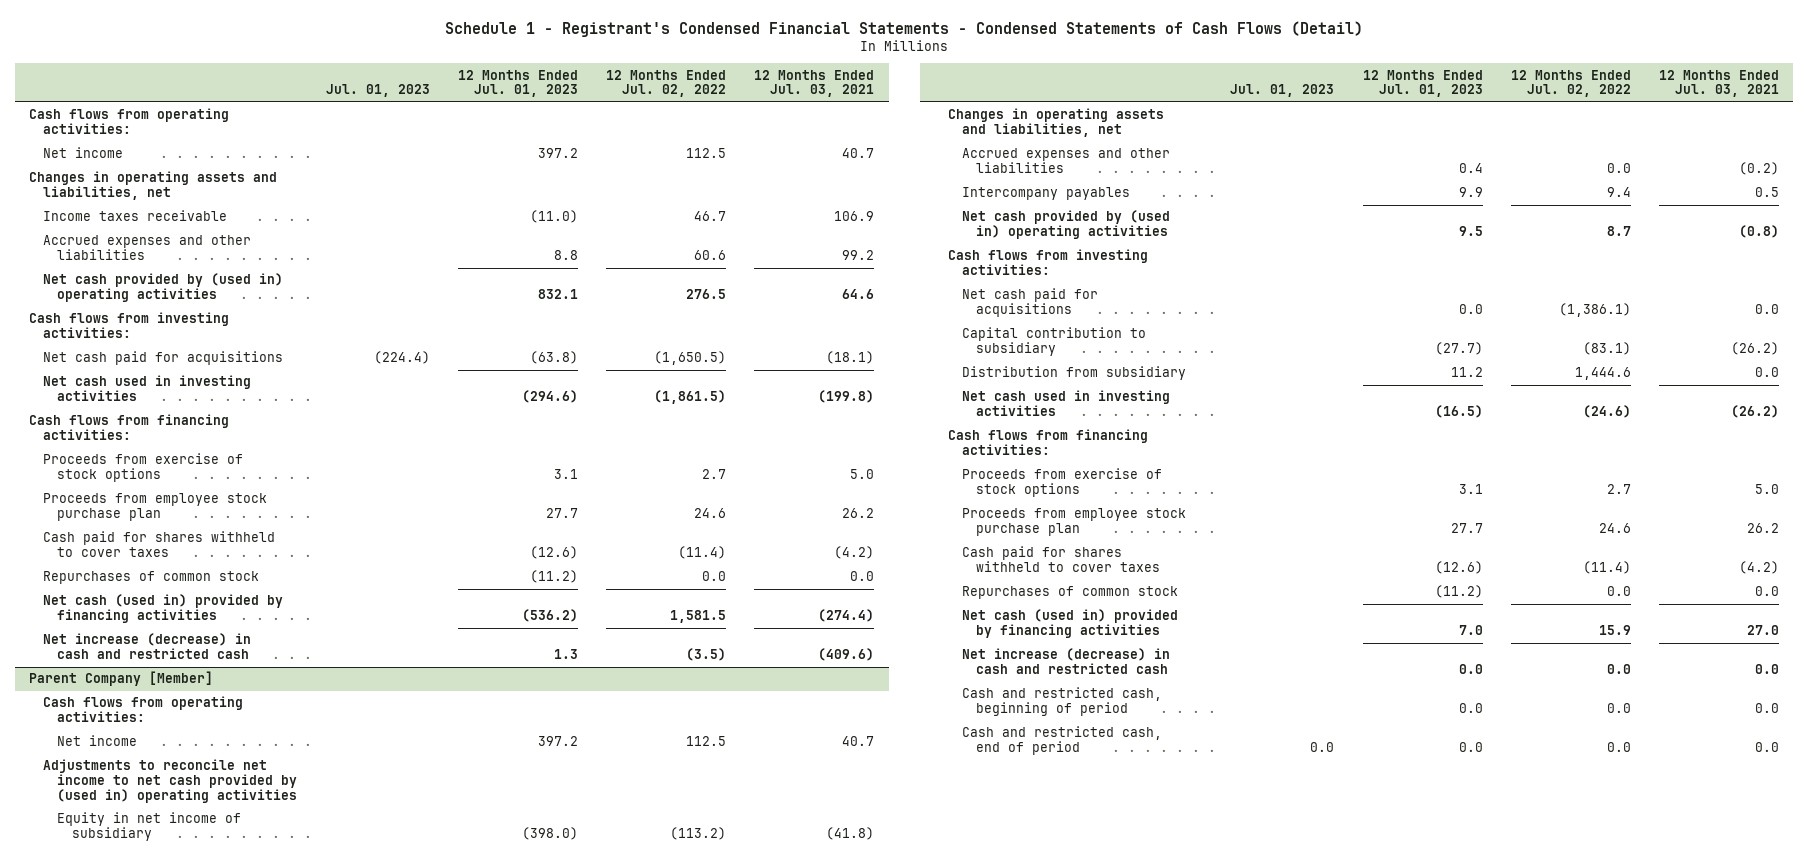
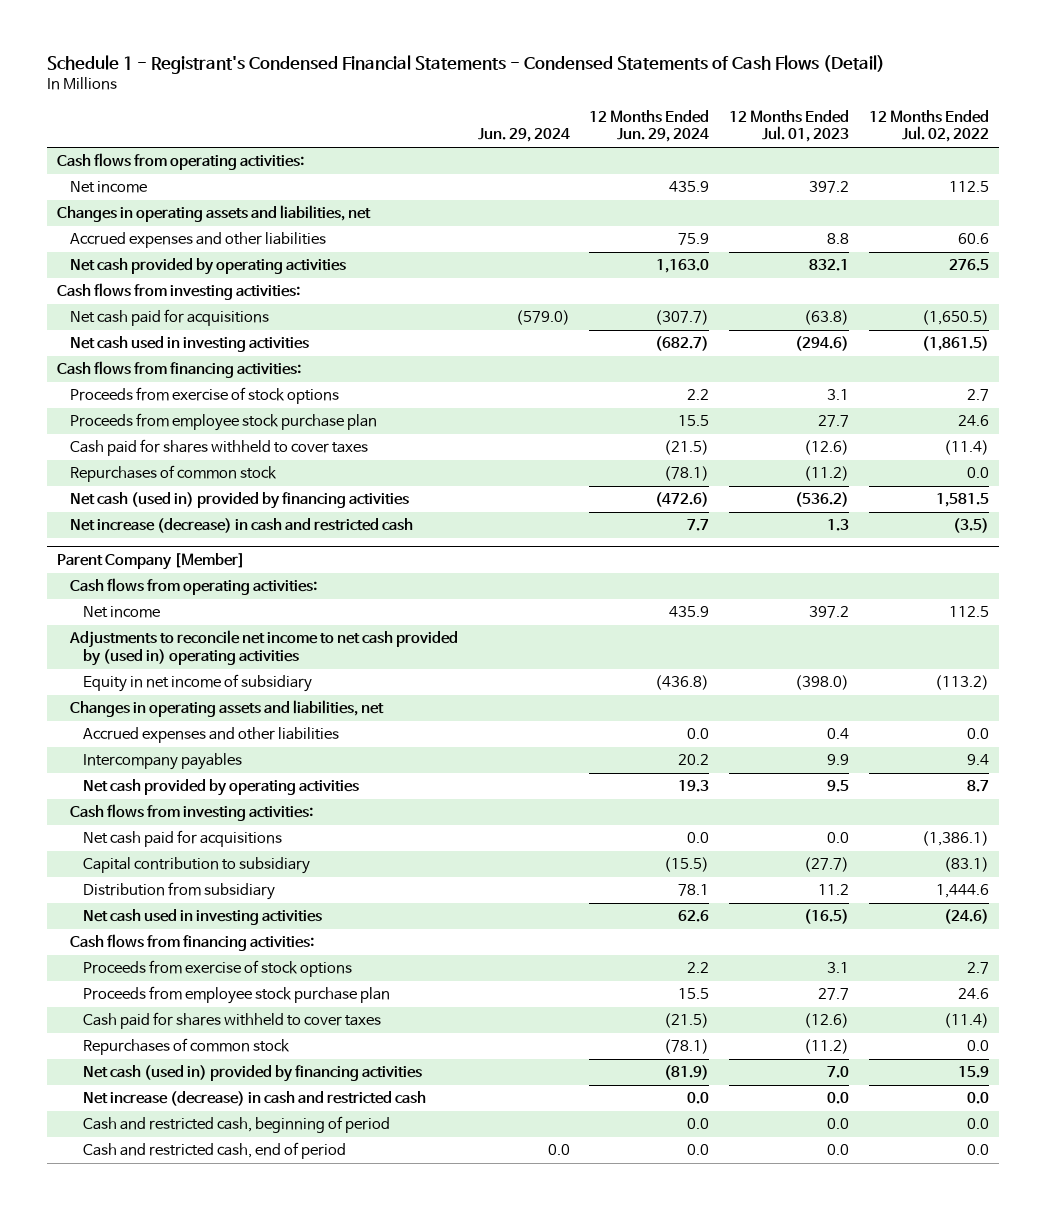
[325,84,430,98] Jul. 01, 2023 -> none
[754,69,875,98] 12 Months Ended Jul. 03, 2021 -> none
none -> [477,128,570,143] Jun. 29, 2024
none -> [589,109,710,143] 12 Months Ended Jun. 29, 2024
[43,210,228,222] Income taxes receivable -> none
[43,273,284,303] Net cash provided by (used in) operating activities -> [70,258,347,276] Net cash provided by operating activities
[962,210,1171,240] Net cash provided by (used in) operating activities -> [83,779,360,797] Net cash provided by operating activities

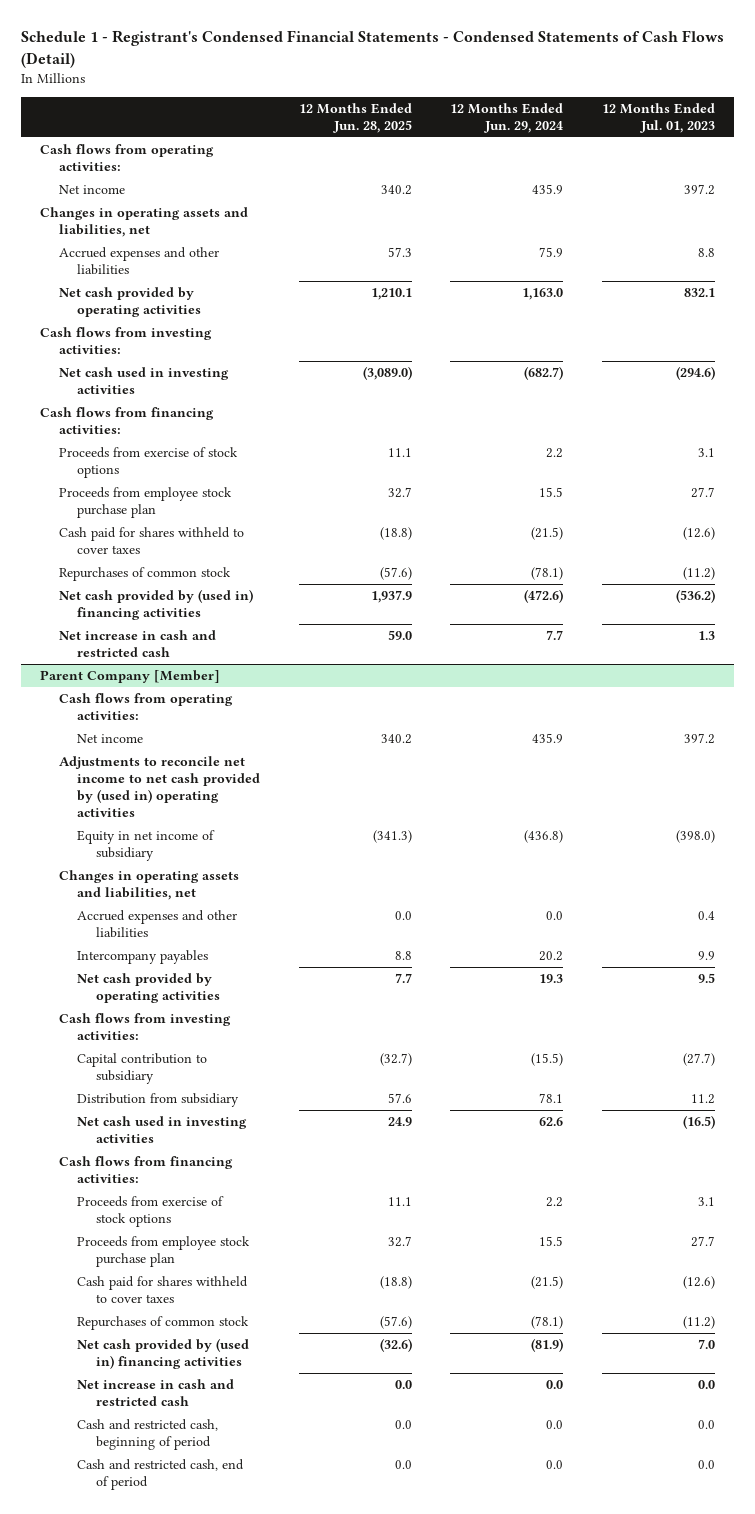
[477,128,570,143] Jun. 29, 2024 -> none
[868,109,989,143] 12 Months Ended Jul. 02, 2022 -> none
none -> [298,102,412,133] 12 Months Ended Jun. 28, 2025
[70,309,270,327] Net cash paid for acquisitions -> none
[70,492,410,510] Net cash (used in) provided by financing activities -> [58,589,253,620] Net cash provided by (used in) financing activities
[70,518,414,534] Net increase (decrease) in cash and restricted cash -> [58,630,216,657] Net increase in cash and restricted cash
[83,830,283,848] Net cash paid for acquisitions -> none
[83,1065,423,1083] Net cash (used in) provided by financing activities -> [77,1338,250,1369] Net cash provided by (used in) financing activities
[83,1091,427,1107] Net increase (decrease) in cash and restricted cash -> [77,1379,235,1406] Net increase in cash and restricted cash

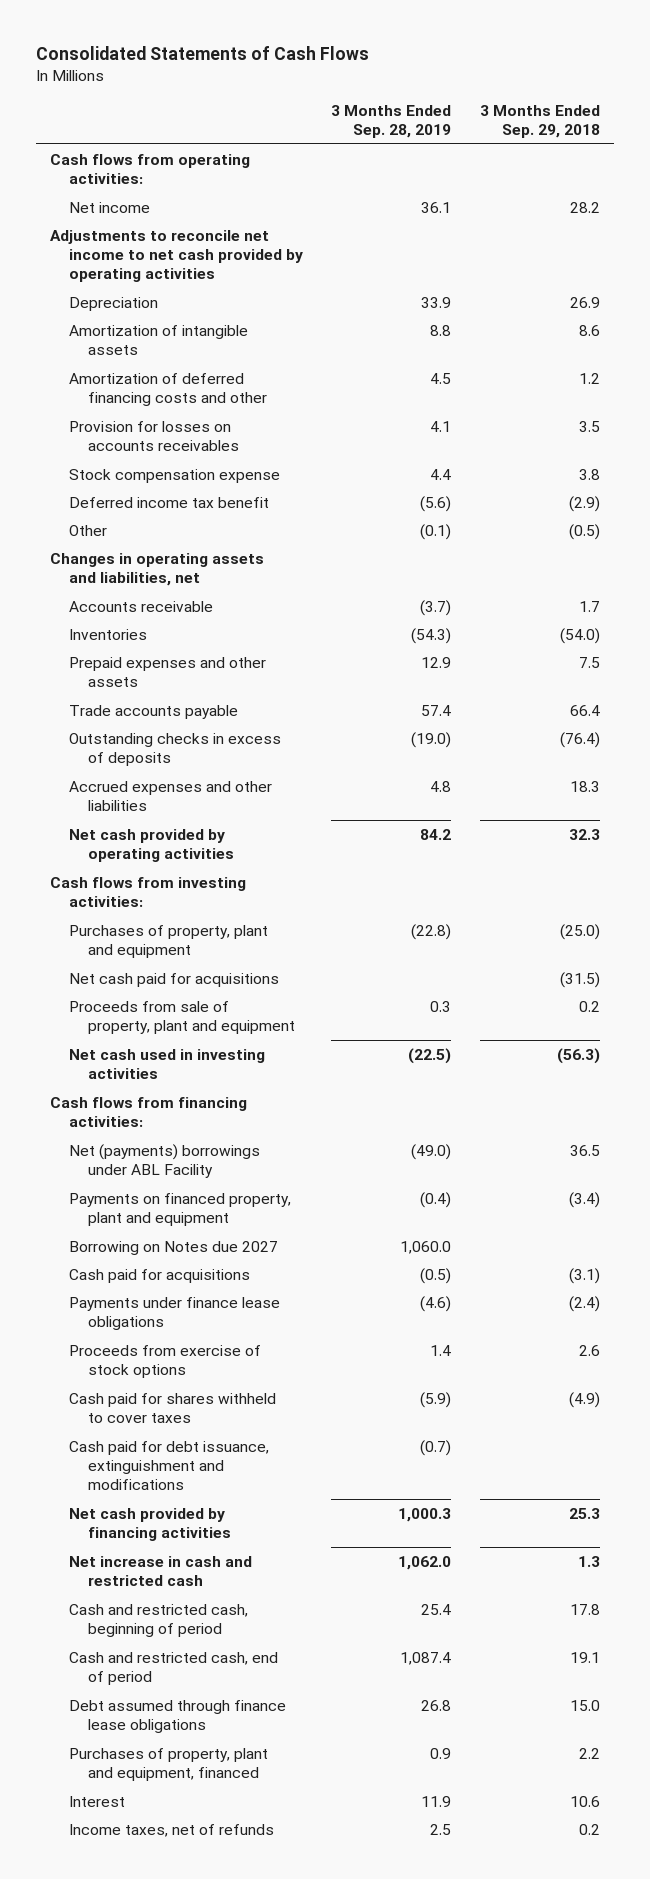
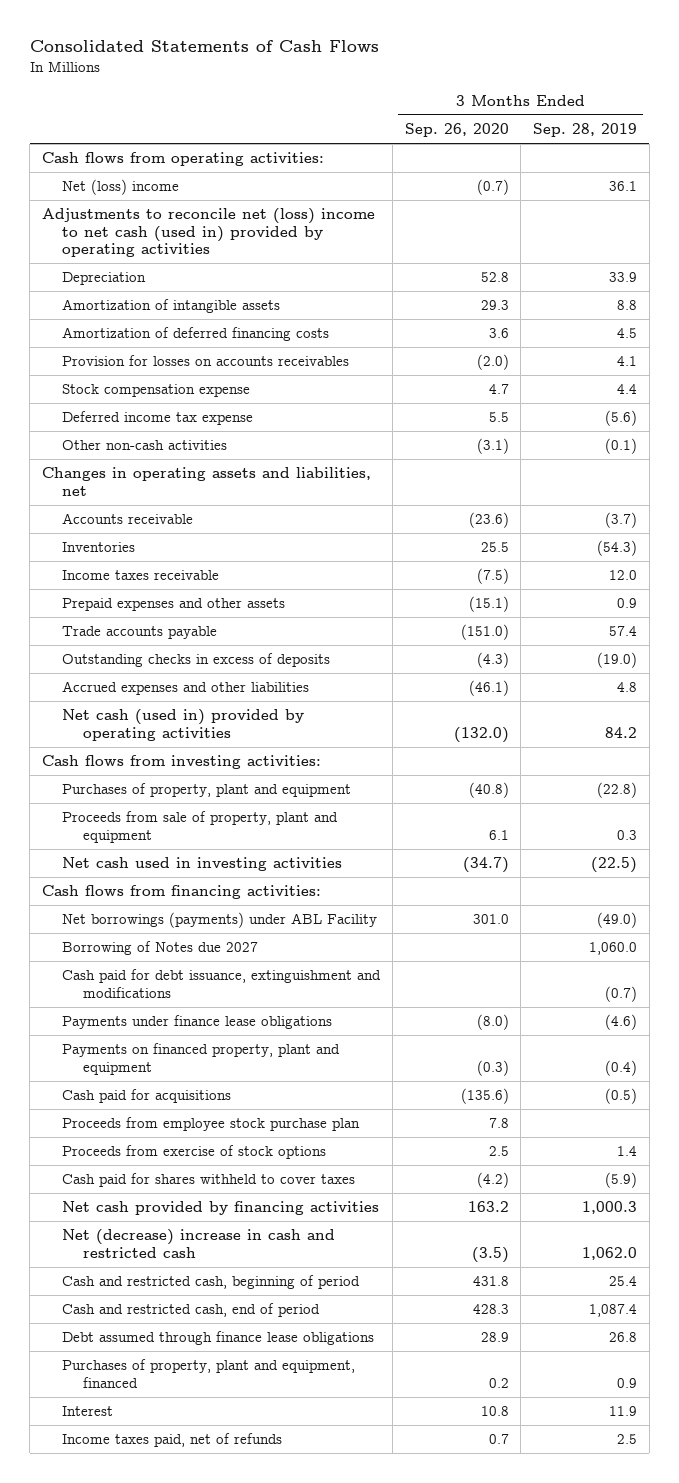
[479,104,600,138] 3 Months Ended Sep. 29, 2018 -> none
none -> [404,123,509,138] Sep. 26, 2020
[68,201,150,213] Net income -> [62,179,180,196] Net (loss) income
[50,229,303,283] Adjustments to reconcile net income to net cash provided by operating activities -> [41,208,375,257] Adjustments to reconcile net (loss) income to net cash (used in) provided by operating activities
[68,372,267,406] Amortization of deferred financing costs and other -> [62,327,330,342] Amortization of deferred financing costs
[68,496,269,508] Deferred income tax benefit -> [62,411,254,426] Deferred income tax expense
[68,524,107,536] Other -> [62,440,228,451] Other non-cash activities
none -> [62,570,220,581] Income taxes receivable
[421,656,452,668] 12.9 -> [616,598,637,609] 0.9
[68,828,234,862] Net cash provided by operating activities -> [62,709,305,741] Net cash (used in) provided by operating activities
[68,972,279,987] Net cash paid for acquisitions -> none
[68,1143,260,1178] Net (payments) borrowings under ABL Facility -> [62,912,378,929] Net borrowings (payments) under ABL Facility
none -> [62,941,259,956] Borrowing of Notes due 2027
[68,1440,269,1491] Cash paid for debt issuance, extinguishment and modifications -> [62,969,382,998] Cash paid for debt issuance, extinguishment and modifications
[68,1296,280,1330] Payments under finance lease obligations -> [62,1015,333,1030] Payments under finance lease obligations
[68,1240,278,1255] Borrowing on Notes due 2027 -> none
none -> [62,1117,361,1132] Proceeds from employee stock purchase plan
[68,1555,252,1586] Net increase in cash and restricted cash -> [62,1229,336,1258] Net (decrease) increase in cash and restricted cash
[68,1823,274,1837] Income taxes, net of refunds -> [62,1433,283,1448] Income taxes paid, net of refunds

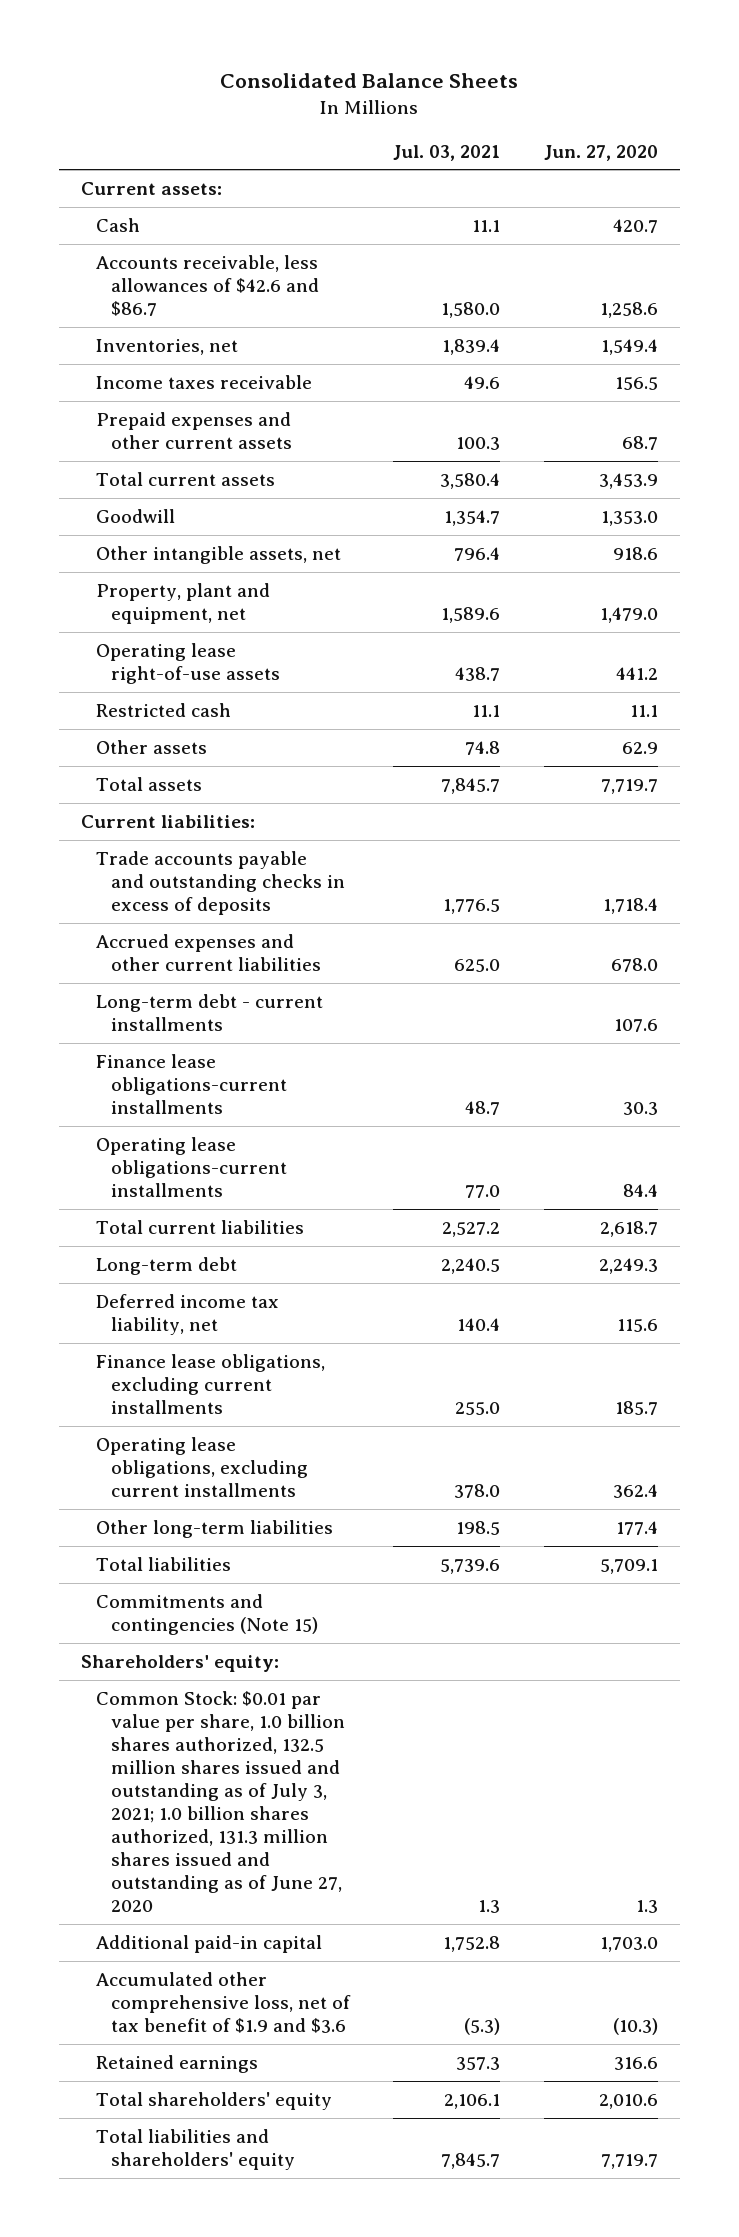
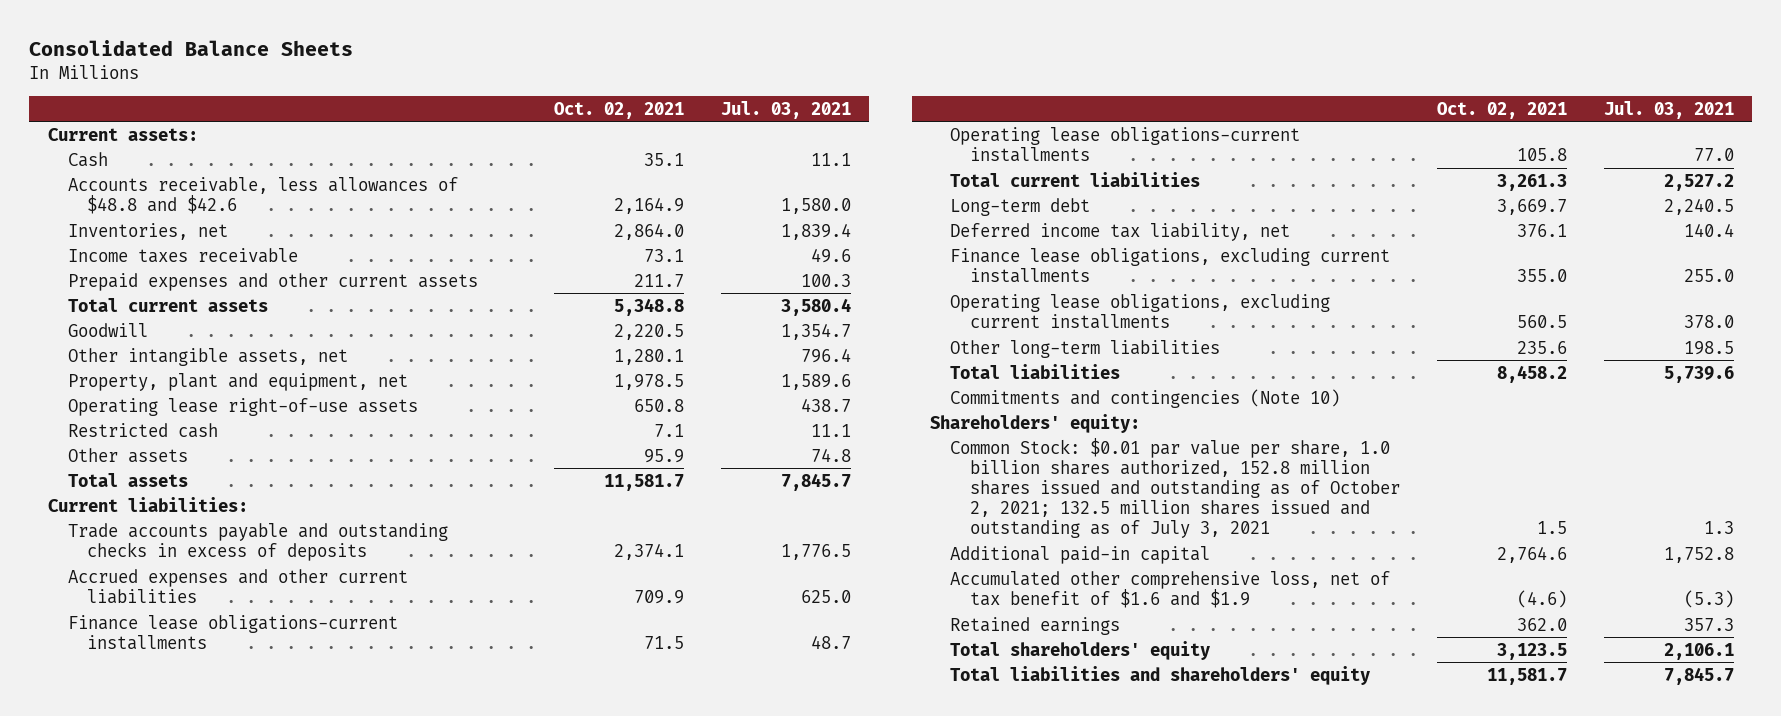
[544,144,659,161] Jun. 27, 2020 -> none
none -> [554,101,685,119] Oct. 02, 2021
[95,254,319,316] Accounts receivable, less allowances of $42.6 and $86.7 -> [67,176,458,214] Accounts receivable, less allowances of $48.8 and $42.6
[95,993,323,1031] Long-term debt - current installments -> none
[95,1593,318,1635] Commitments and contingencies (Note 15) -> [950,388,1341,408] Commitments and contingencies (Note 10)
[95,1690,345,1913] Common Stock: $0.01 par value per share, 1.0 billion shares authorized, 132.5 million shares issued and outstanding as of July 3, 2021; 1.0 billion shares authorized, 131.3 million shares issued and outstanding as of June 27, 2020 -> [950,437,1400,539] Common Stock: $0.01 par value per share, 1.0 billion shares authorized, 152.8 million shares issued and outstanding as of October 2, 2021; 132.5 million shares issued and outstanding as of July 3, 2021
[95,1971,351,2033] Accumulated other comprehensive loss, net of tax benefit of $1.9 and $3.6 -> [950,570,1391,608] Accumulated other comprehensive loss, net of tax benefit of $1.6 and $1.9

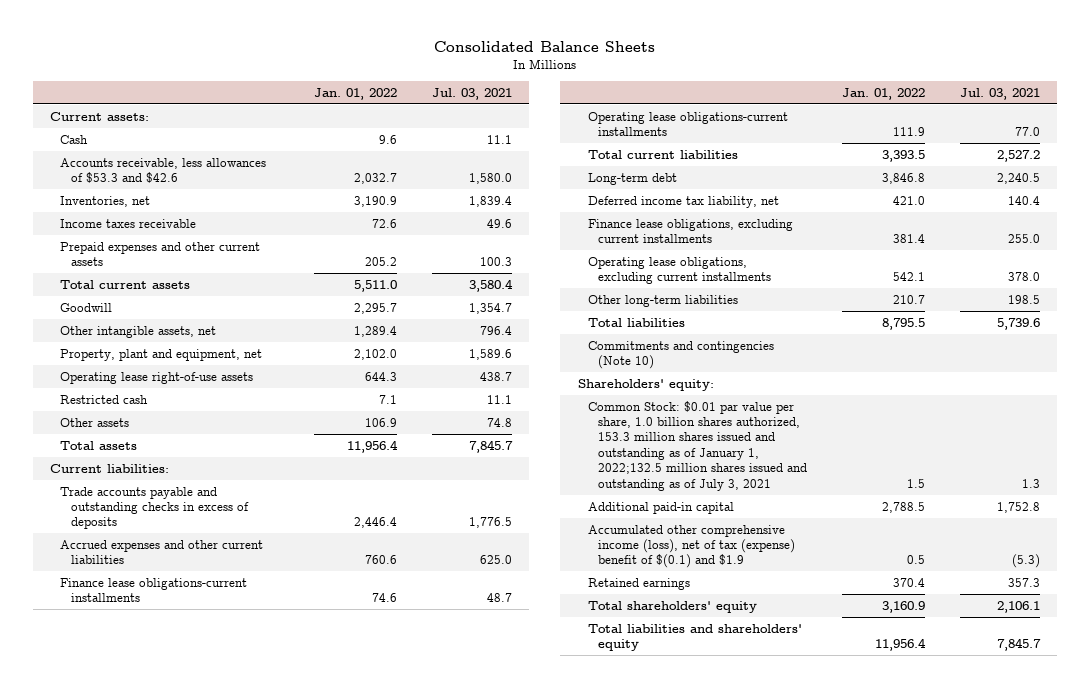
[554,101,685,119] Oct. 02, 2021 -> none
none -> [314,87,398,100] Jan. 01, 2022
[67,176,458,214] Accounts receivable, less allowances of $48.8 and $42.6 -> [60,157,267,184] Accounts receivable, less allowances of $53.3 and $42.6
[950,437,1400,539] Common Stock: $0.01 par value per share, 1.0 billion shares authorized, 152.8 million shares issued and outstanding as of October 2, 2021; 132.5 million shares issued and outstanding as of July 3, 2021 -> [587,400,808,491] Common Stock: $0.01 par value per share, 1.0 billion shares authorized, 153.3 million shares issued and outstanding as of January 1, 2022;132.5 million shares issued and outstanding as of July 3, 2021
[950,570,1391,608] Accumulated other comprehensive loss, net of tax benefit of $1.6 and $1.9 -> [587,524,796,569] Accumulated other comprehensive income (loss), net of tax (expense) benefit of $(0.1) and $1.9

